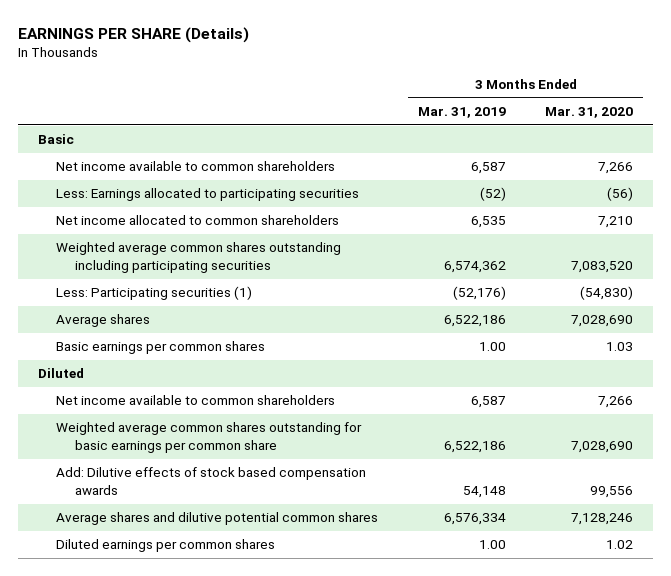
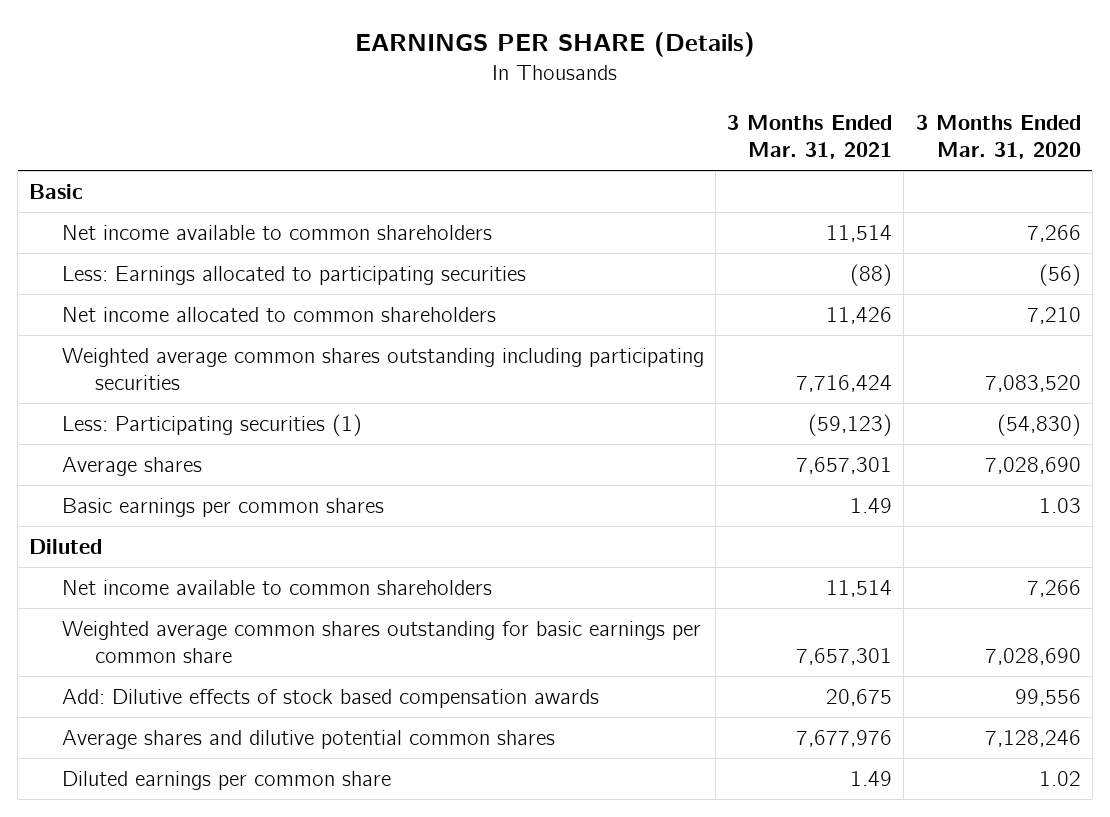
[417,107,506,119] Mar. 31, 2019 -> none
none -> [727,114,893,160] 3 Months Ended Mar. 31, 2021
[56,539,276,553] Diluted earnings per common shares -> [62,770,392,790] Diluted earnings per common share

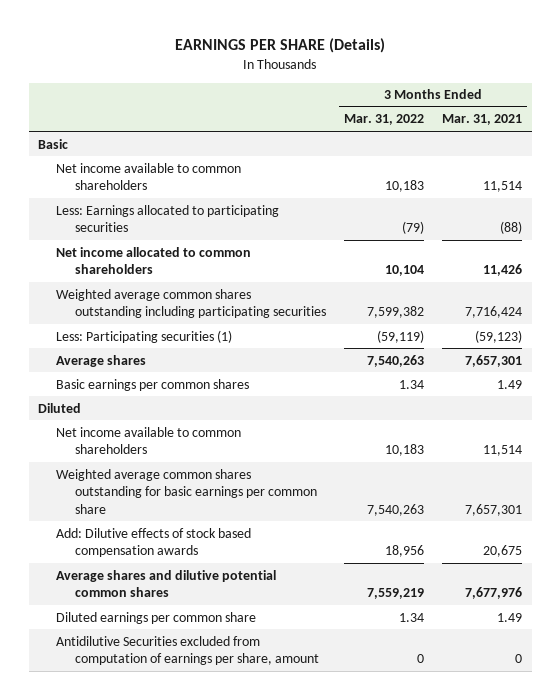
[915,114,1081,160] 3 Months Ended Mar. 31, 2020 -> none
none -> [344,114,425,126] Mar. 31, 2022
none -> [56,635,319,666] Antidilutive Securities excluded from computation of earnings per share, amount

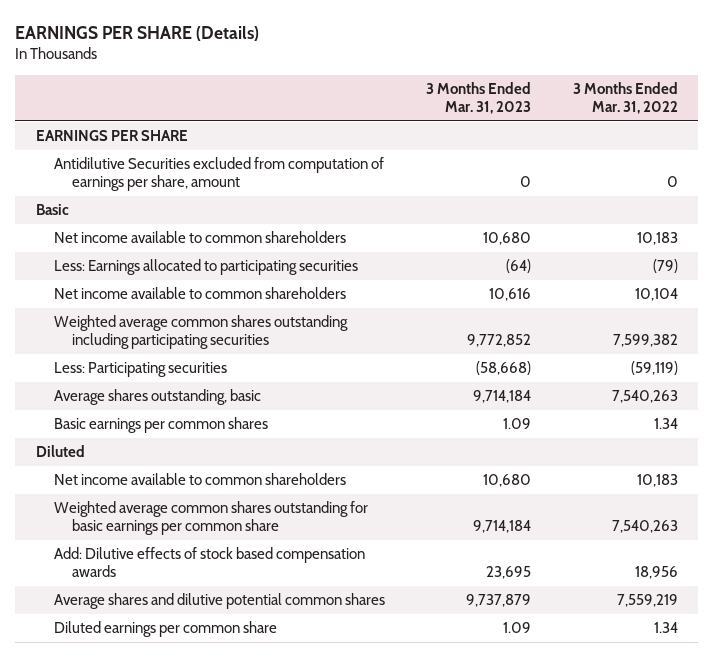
[442,114,523,126] Mar. 31, 2021 -> none
none -> [426,81,532,115] 3 Months Ended Mar. 31, 2023
none -> [35,130,188,142] EARNINGS PER SHARE
[56,635,319,666] Antidilutive Securities excluded from computation of earnings per share, amount -> [54,157,385,192] Antidilutive Securities excluded from computation of earnings per share, amount
[56,246,252,275] Net income allocated to common shareholders -> [54,287,347,300] Net income available to common shareholders
[56,329,233,343] Less: Participating securities (1) -> [54,362,228,378] Less: Participating securities
[56,354,147,367] Average shares -> [54,389,262,406] Average shares outstanding, basic

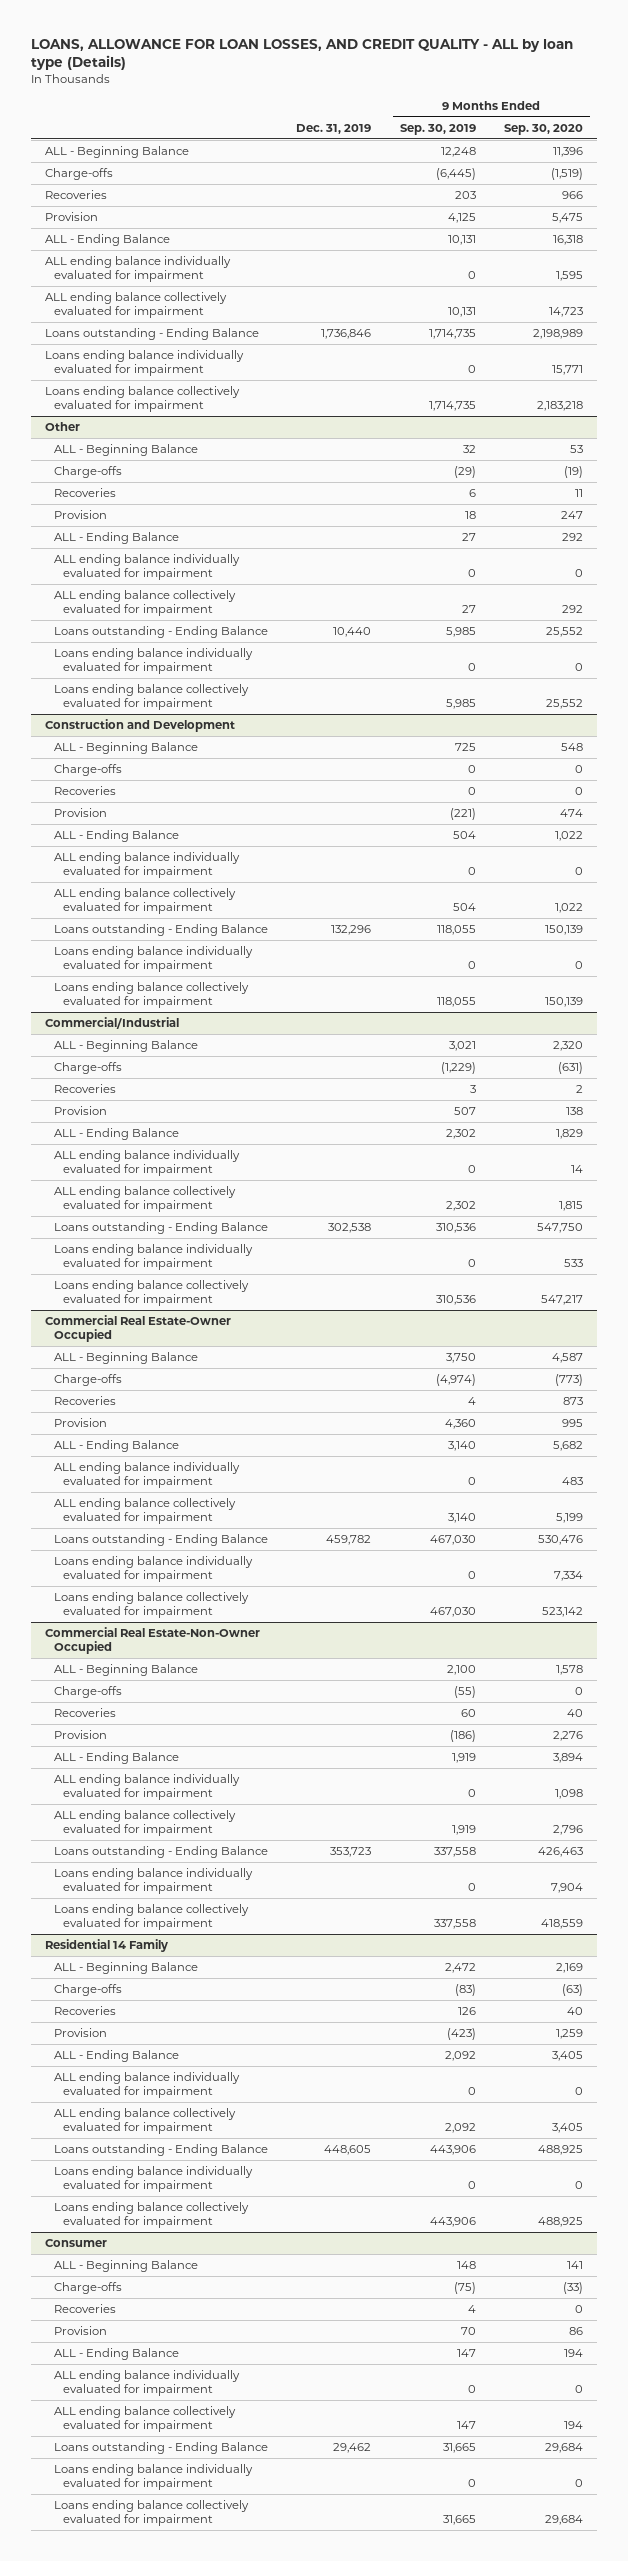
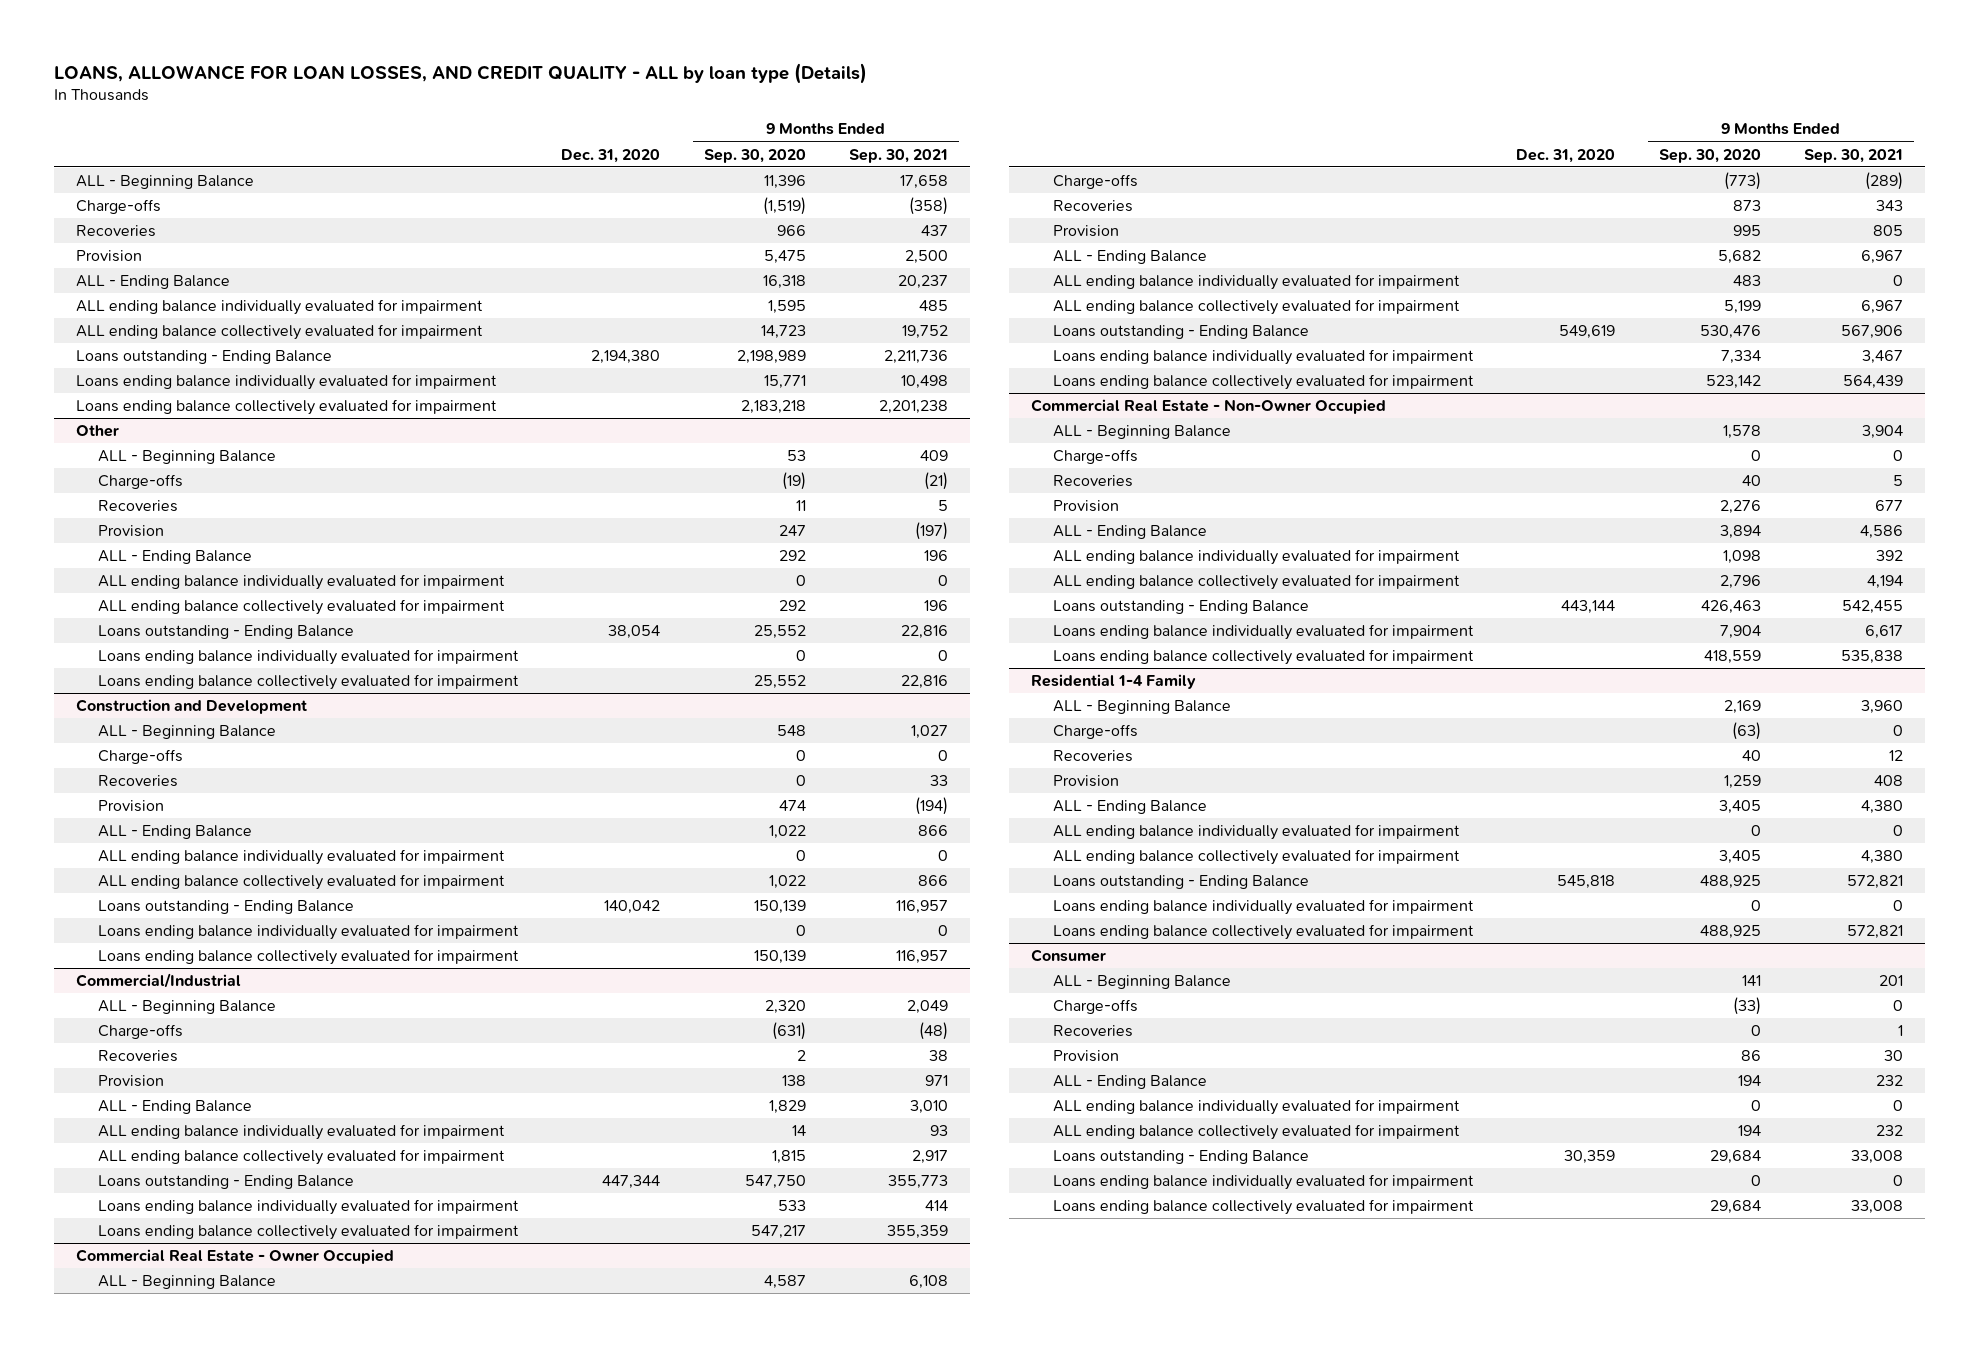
[296,123,372,134] Dec. 31, 2019 -> none
[399,123,476,135] Sep. 30, 2019 -> none
none -> [561,148,661,163] Dec. 31, 2020
none -> [848,148,948,163] Sep. 30, 2021
[44,1315,231,1343] Commercial Real Estate-Owner Occupied -> [75,1249,394,1265] Commercial Real Estate - Owner Occupied
[44,1627,260,1655] Commercial Real Estate-Non-Owner Occupied -> [1031,399,1387,415] Commercial Real Estate - Non-Owner Occupied
[44,1939,168,1953] Residential 14 Family -> [1031,674,1197,690] Residential 1-4 Family

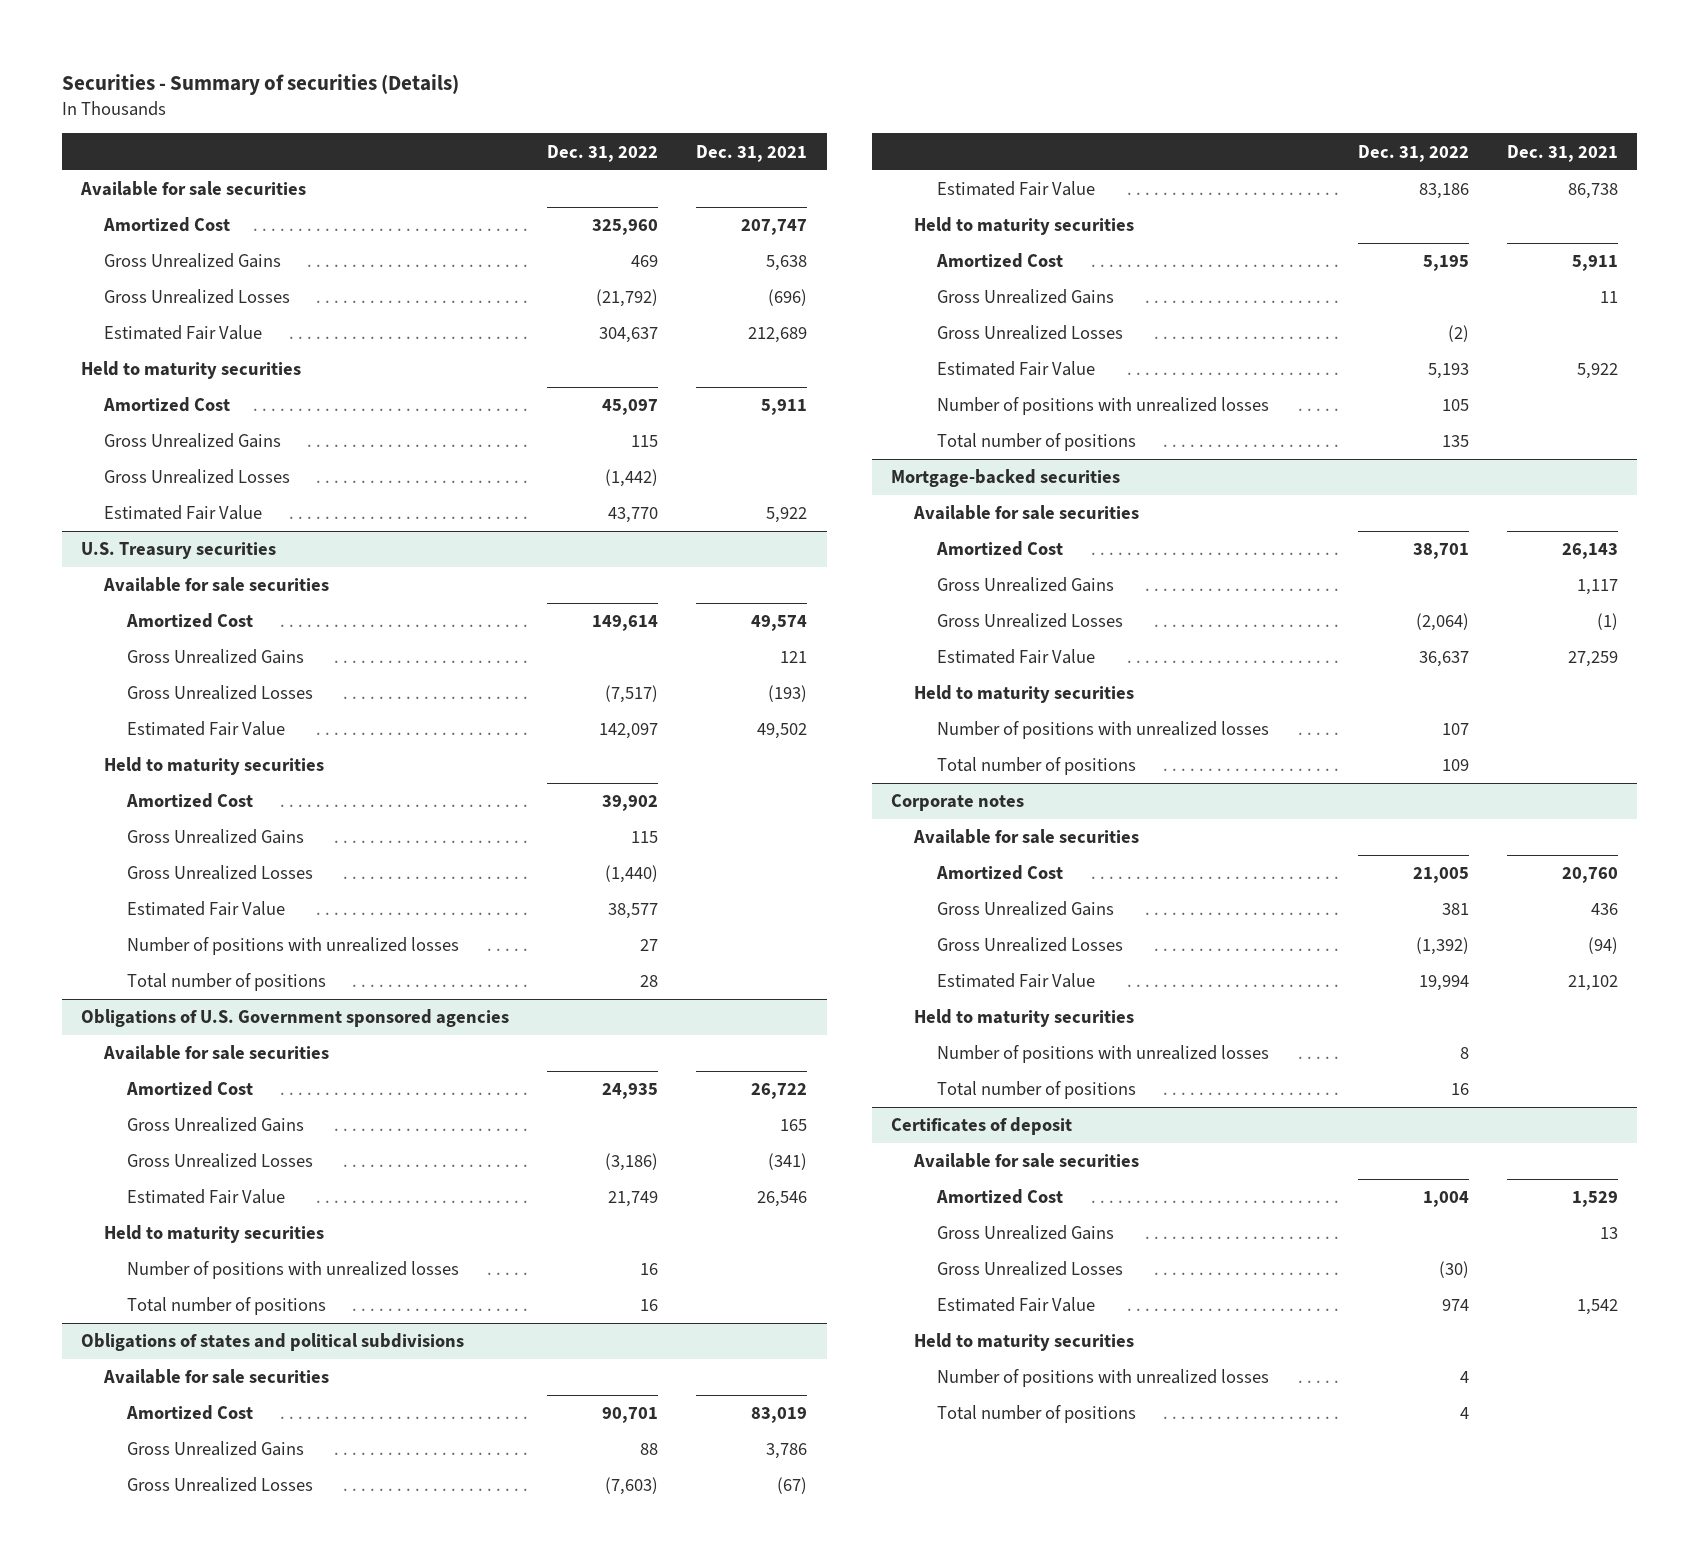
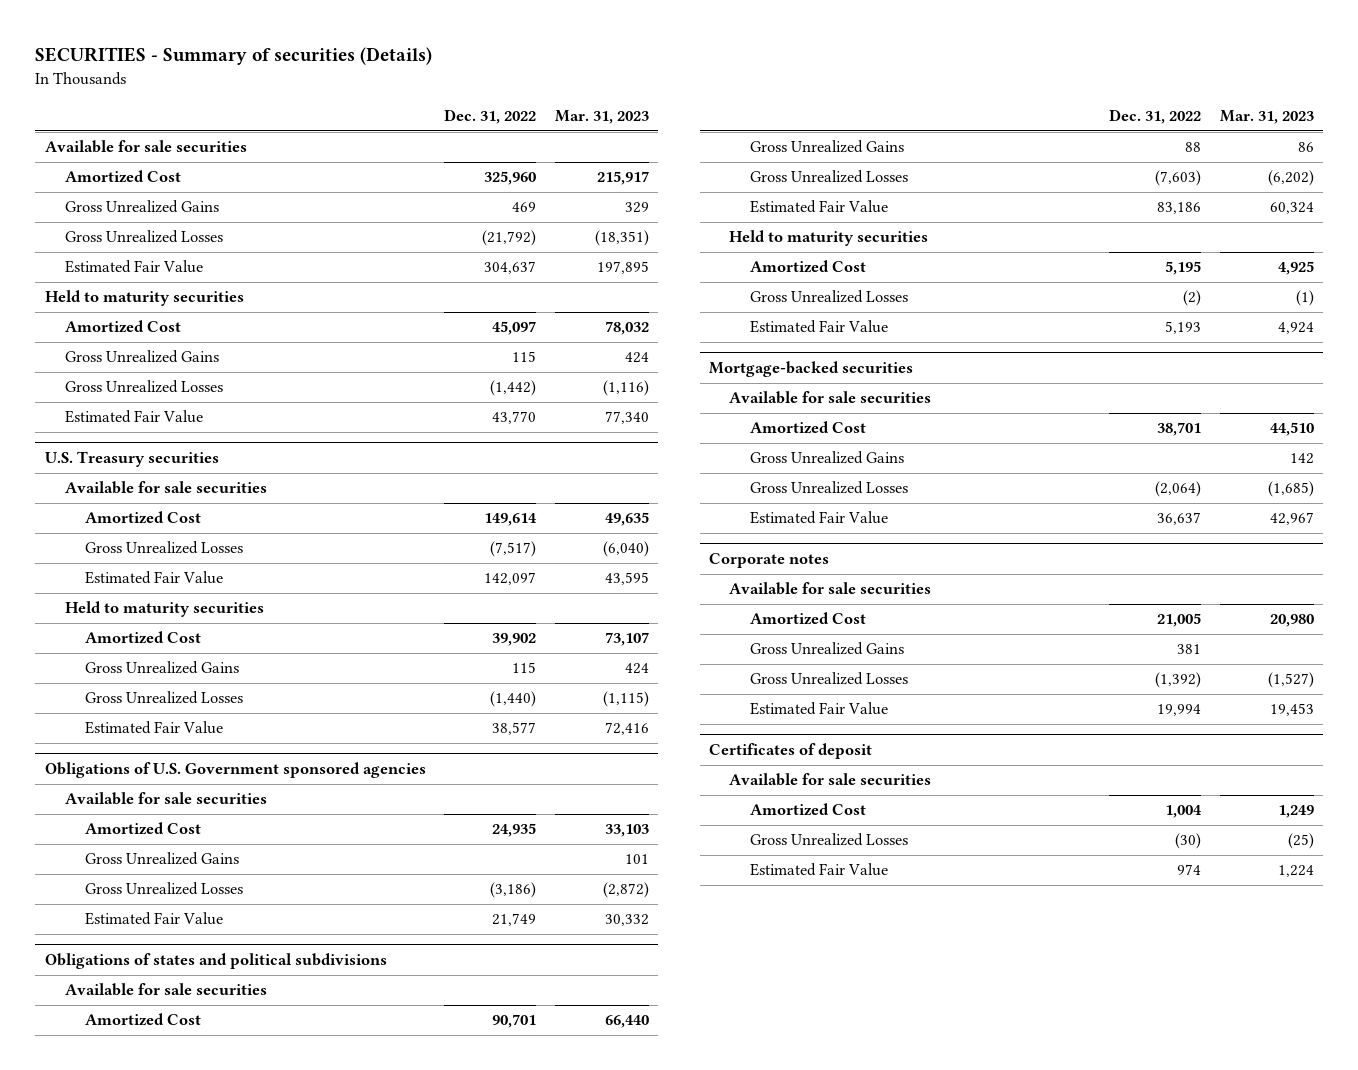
[61,74,459,96] Securities - Summary of securities (Details) -> [35,47,433,66] SECURITIES - Summary of securities (Details)
[696,144,808,162] Dec. 31, 2021 -> none
none -> [554,110,649,125] Mar. 31, 2023
[126,649,304,665] Gross Unrealized Gains -> none
[126,937,459,956] Number of positions with unrealized losses -> none
[126,973,326,992] Total number of positions -> none
[103,1225,324,1244] Held to maturity securities -> none
[126,1261,459,1280] Number of positions with unrealized losses -> none
[126,1297,326,1316] Total number of positions -> none
[937,289,1115,305] Gross Unrealized Gains -> none
[937,397,1270,416] Number of positions with unrealized losses -> none
[937,433,1137,452] Total number of positions -> none
[914,685,1135,704] Held to maturity securities -> none
[937,721,1270,740] Number of positions with unrealized losses -> none
[937,757,1137,776] Total number of positions -> none
[914,1009,1135,1028] Held to maturity securities -> none
[937,1045,1270,1064] Number of positions with unrealized losses -> none
[937,1081,1137,1100] Total number of positions -> none
[937,1225,1115,1241] Gross Unrealized Gains -> none
[914,1333,1135,1352] Held to maturity securities -> none
[937,1369,1270,1388] Number of positions with unrealized losses -> none
[937,1405,1137,1424] Total number of positions -> none

